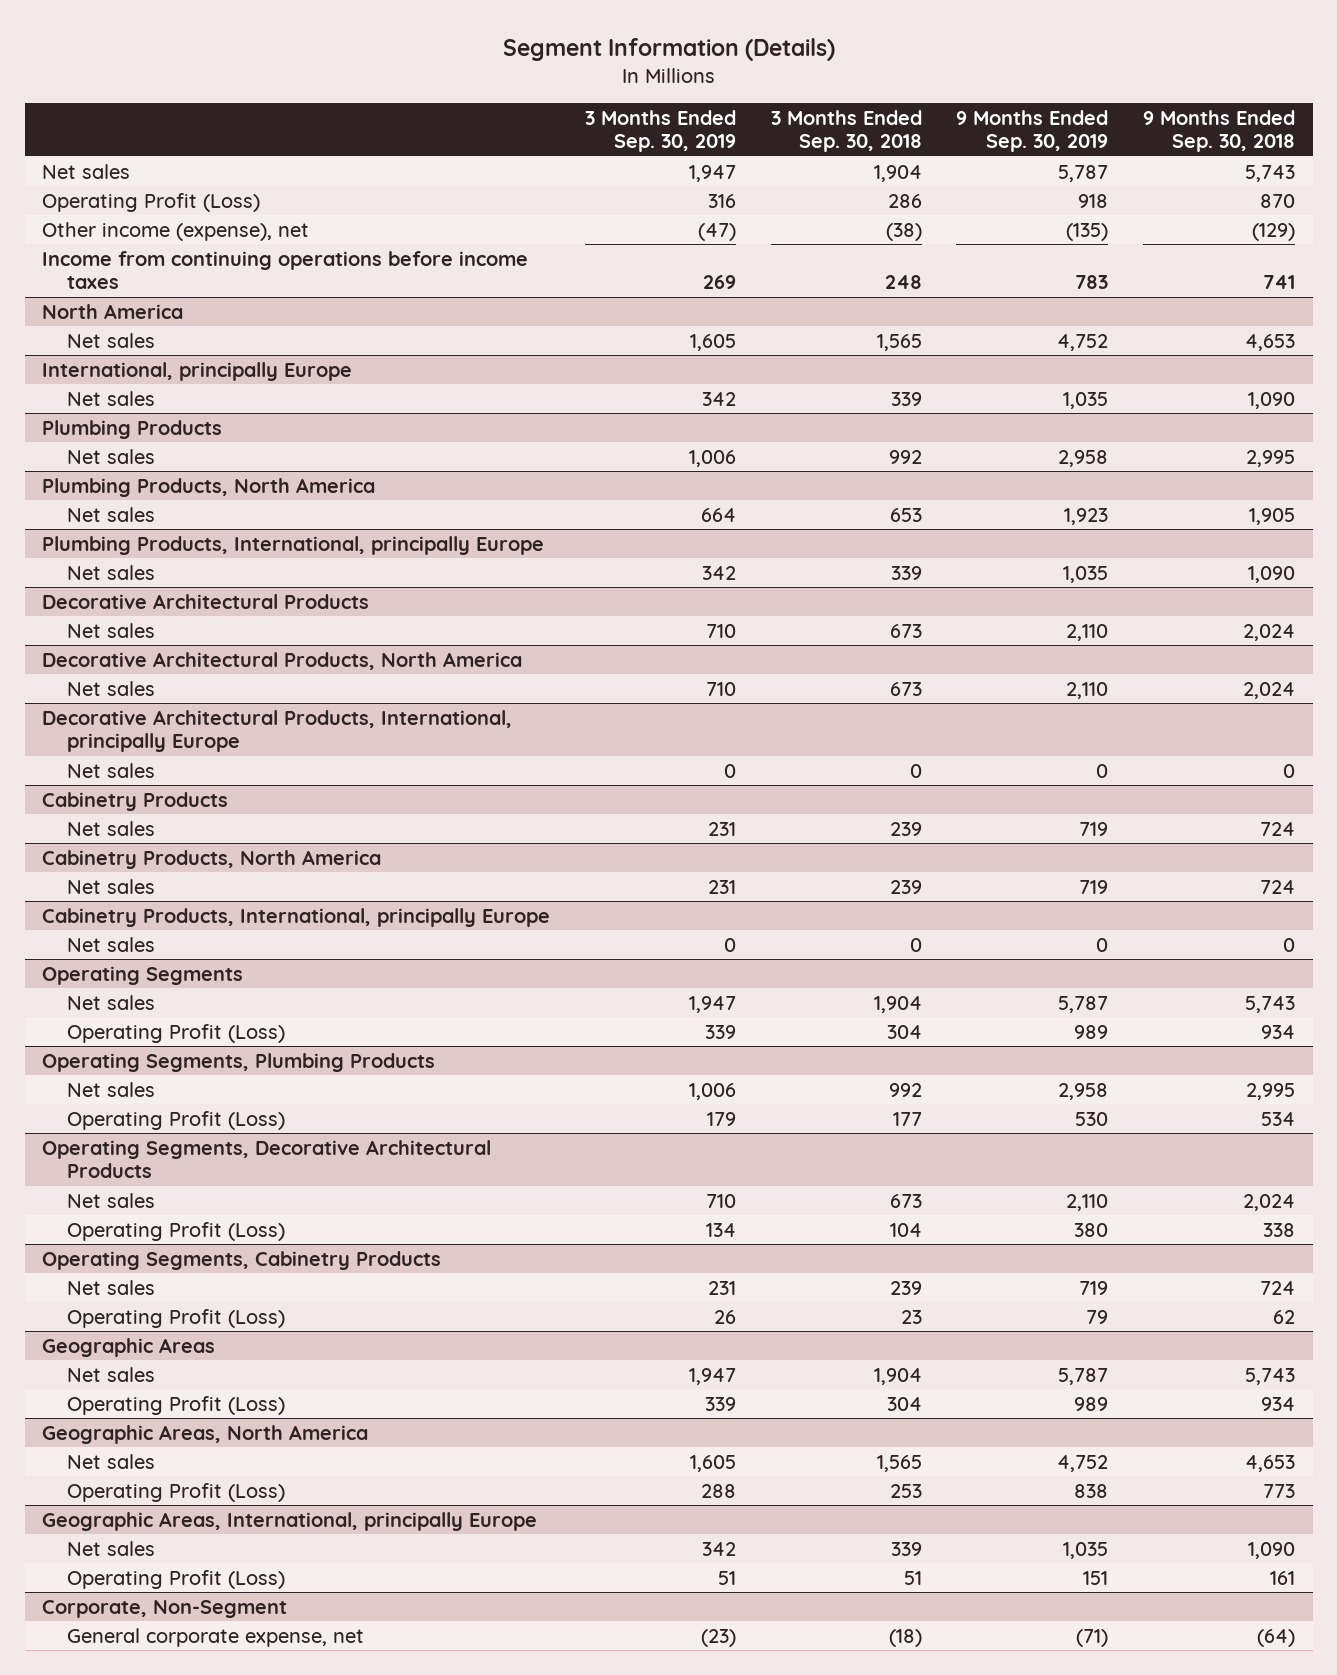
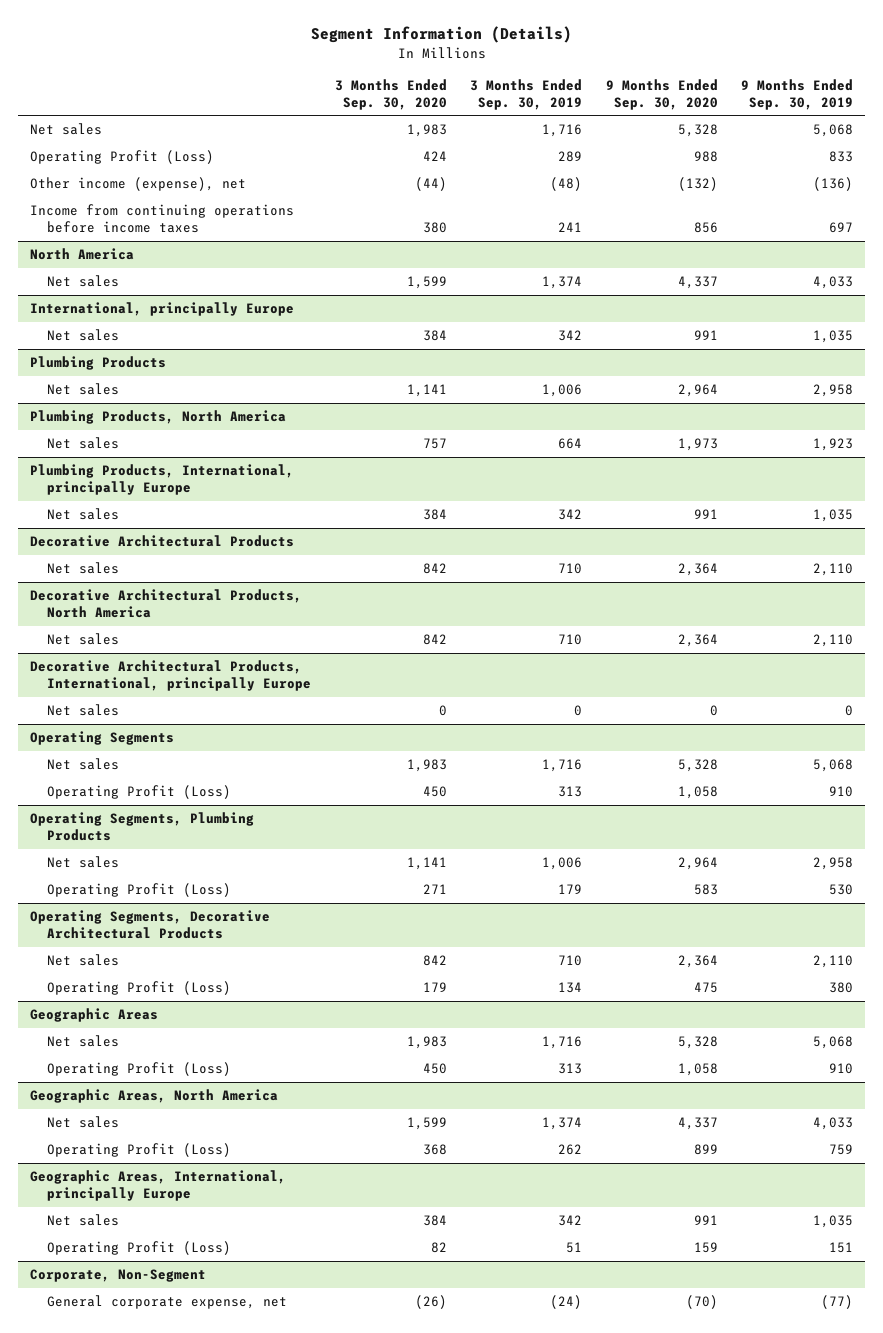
[770,109,922,153] 3 Months Ended Sep. 30, 2018 -> none
[1143,109,1296,153] 9 Months Ended Sep. 30, 2018 -> none
none -> [334,78,447,110] 3 Months Ended Sep. 30, 2020
none -> [605,78,718,110] 9 Months Ended Sep. 30, 2020
[688,164,736,182] 1,947 -> [542,124,583,138] 1,716
[1058,164,1109,182] 5,787 -> [813,124,854,138] 5,068
[707,193,736,208] 316 -> [558,151,583,163] 289
[1078,193,1109,208] 918 -> [829,151,854,163] 833
[697,222,736,241] (47) -> [550,177,583,192] (48)
[1066,222,1109,241] (135) -> [813,177,854,192] (136)
[702,275,736,290] 269 -> [558,221,583,232] 241
[1075,275,1109,290] 783 -> [829,221,854,233] 697
[689,333,736,351] 1,605 -> [542,276,583,290] 1,374
[1057,333,1109,351] 4,752 -> [813,276,854,290] 4,033
[42,791,229,811] Cabinetry Products -> none
[66,820,155,836] Net sales -> none
[42,849,382,869] Cabinetry Products, North America -> none
[66,878,155,894] Net sales -> none
[42,907,551,927] Cabinetry Products, International, principally Europe -> none
[66,936,155,952] Net sales -> none
[688,995,736,1013] 1,947 -> [542,759,583,773] 1,716
[1058,995,1109,1013] 5,787 -> [813,759,854,773] 5,068
[704,1024,736,1039] 339 -> [558,786,583,798] 313
[1074,1024,1109,1039] 989 -> [829,786,854,798] 910
[42,1250,442,1270] Operating Segments, Cabinetry Products -> none
[66,1279,155,1295] Net sales -> none
[66,1308,285,1328] Operating Profit (Loss) -> none
[688,1367,736,1385] 1,947 -> [542,1036,583,1050] 1,716
[1058,1367,1109,1385] 5,787 -> [813,1036,854,1050] 5,068
[704,1396,736,1411] 339 -> [558,1063,583,1075] 313
[1074,1396,1109,1411] 989 -> [829,1063,854,1075] 910
[689,1454,736,1472] 1,605 -> [542,1117,583,1131] 1,374
[1057,1454,1109,1472] 4,752 -> [813,1117,854,1131] 4,033
[700,1483,736,1498] 288 -> [558,1144,583,1156] 262
[1074,1483,1109,1498] 838 -> [829,1144,854,1156] 759
[700,1628,736,1647] (23) -> [550,1295,583,1310] (24)
[1076,1628,1109,1647] (71) -> [821,1295,854,1310] (77)

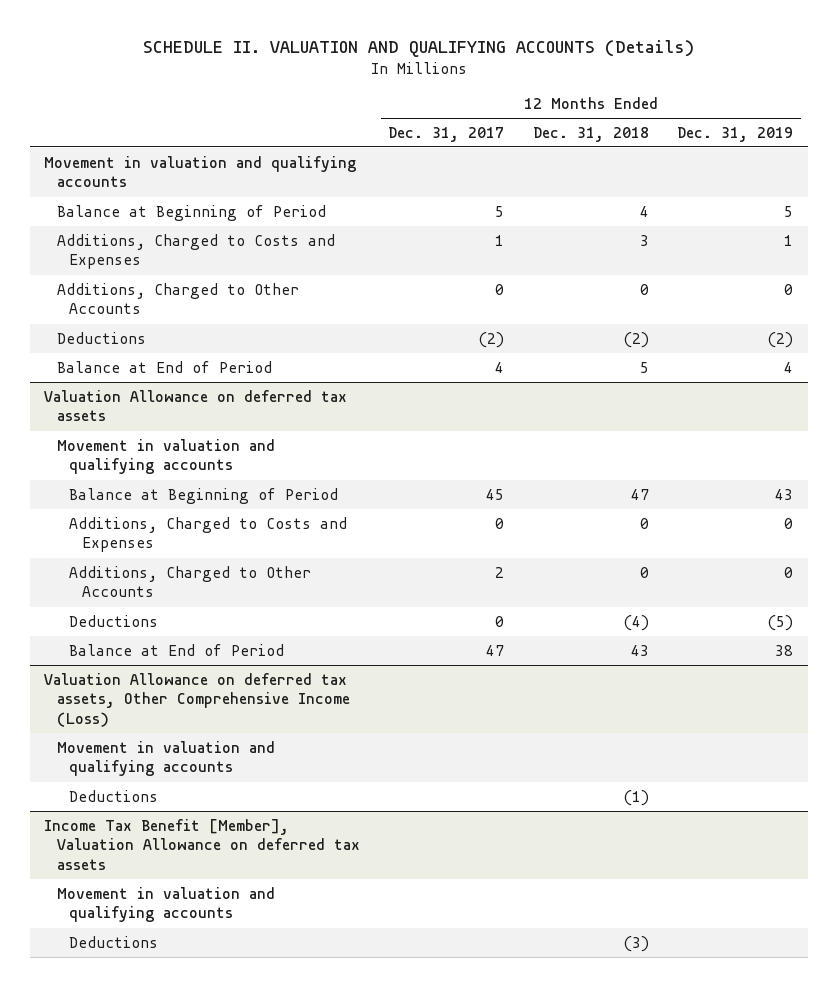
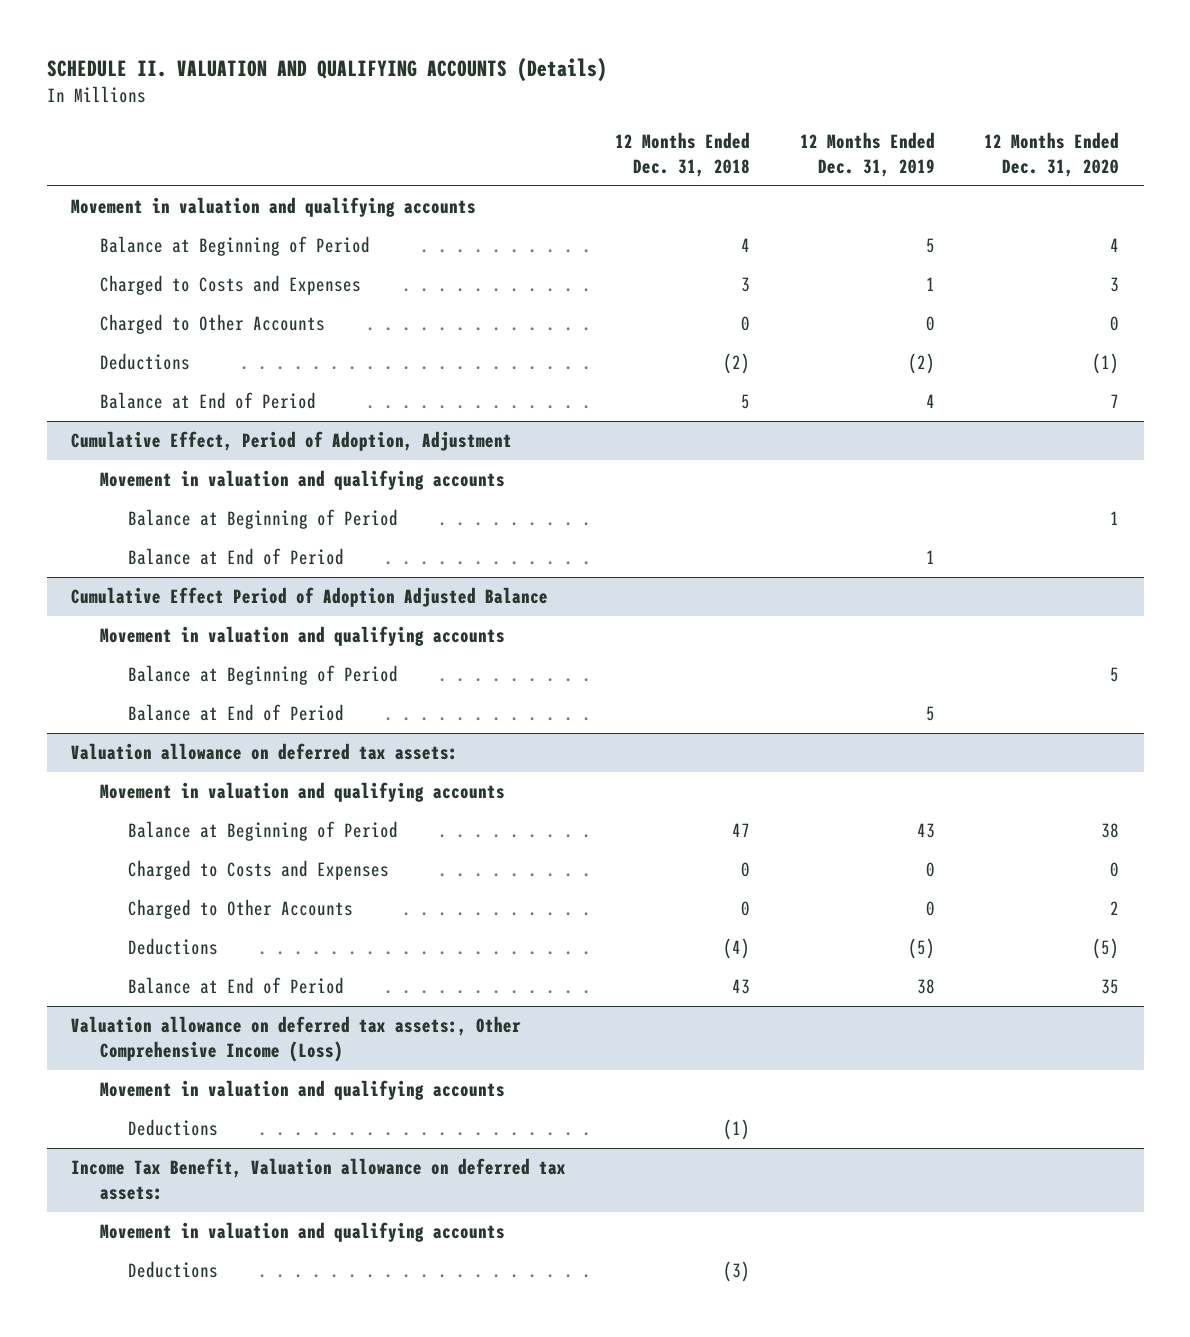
[388,126,505,142] Dec. 31, 2017 -> none
none -> [984,131,1120,177] 12 Months Ended Dec. 31, 2020
[56,233,335,270] Additions, Charged to Costs and Expenses -> [99,275,361,296] Charged to Costs and Expenses
[56,282,299,315] Additions, Charged to Other Accounts -> [99,314,325,335] Charged to Other Accounts
[43,389,347,422] Valuation Allowance on deferred tax assets -> none
none -> [71,431,513,452] Cumulative Effect, Period of Adoption, Adjustment
none -> [128,509,399,530] Balance at Beginning of Period
none -> [128,548,345,566] Balance at End of Period
none -> [71,587,549,608] Cumulative Effect Period of Adoption Adjusted Balance
none -> [99,626,505,647] Movement in valuation and qualifying accounts
none -> [128,665,399,686] Balance at Beginning of Period
none -> [128,704,345,722] Balance at End of Period
none -> [71,743,459,761] Valuation allowance on deferred tax assets:
none -> [99,782,505,803] Movement in valuation and qualifying accounts
[69,516,348,553] Additions, Charged to Costs and Expenses -> [128,860,390,881] Charged to Costs and Expenses
[69,565,312,598] Additions, Charged to Other Accounts -> [128,899,354,920] Charged to Other Accounts
[43,672,350,727] Valuation Allowance on deferred tax assets, Other Comprehensive Income (Loss) -> [71,1016,522,1063] Valuation allowance on deferred tax assets:, Other Comprehensive Income (Loss)
[43,818,360,870] Income Tax Benefit [Member], Valuation Allowance on deferred tax assets -> [71,1158,567,1201] Income Tax Benefit, Valuation allowance on deferred tax assets:

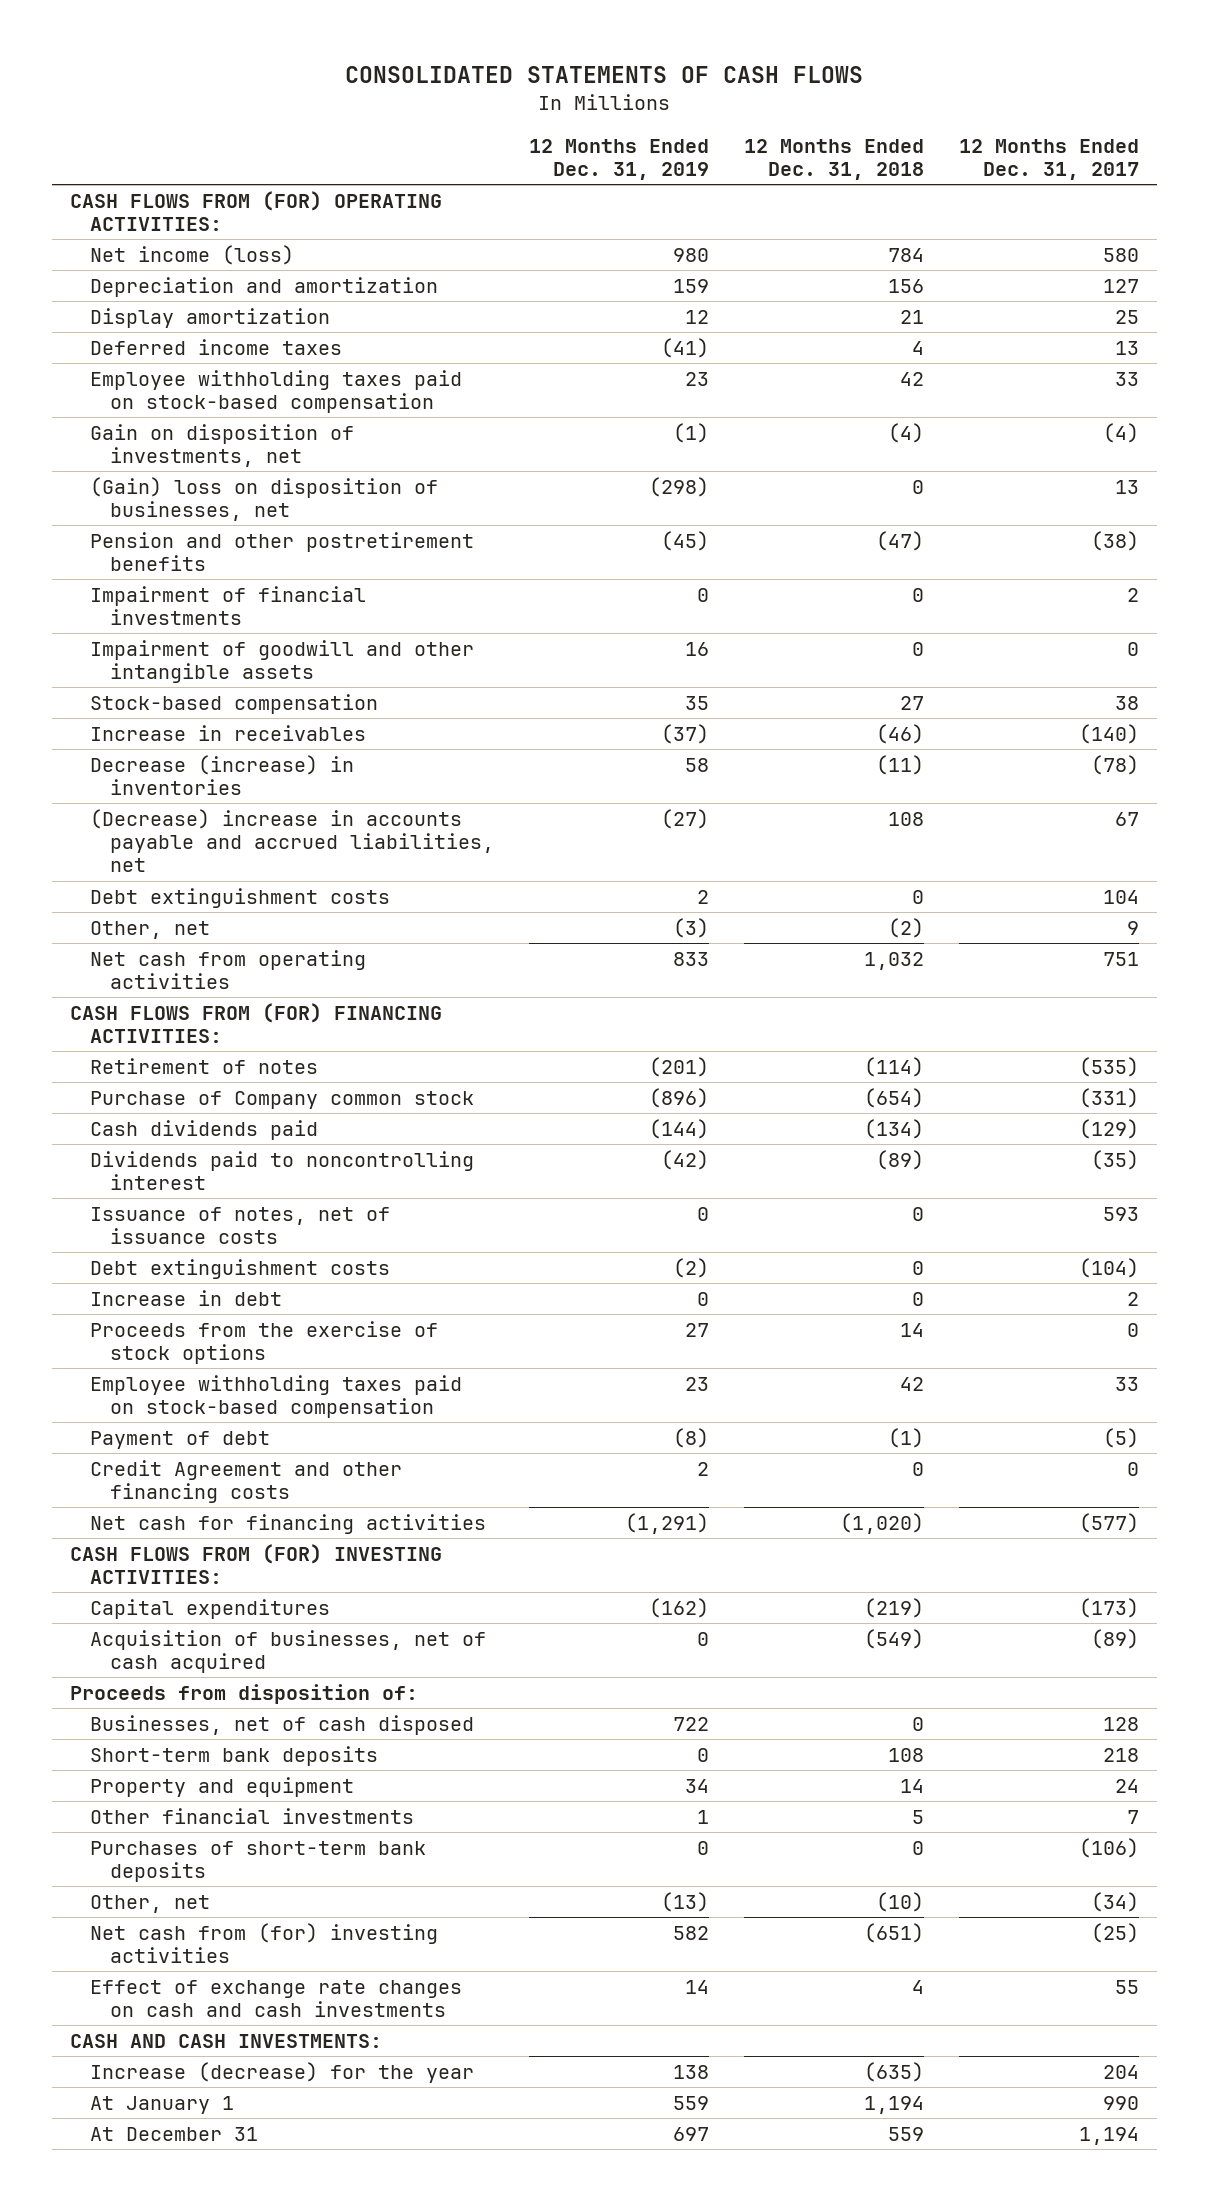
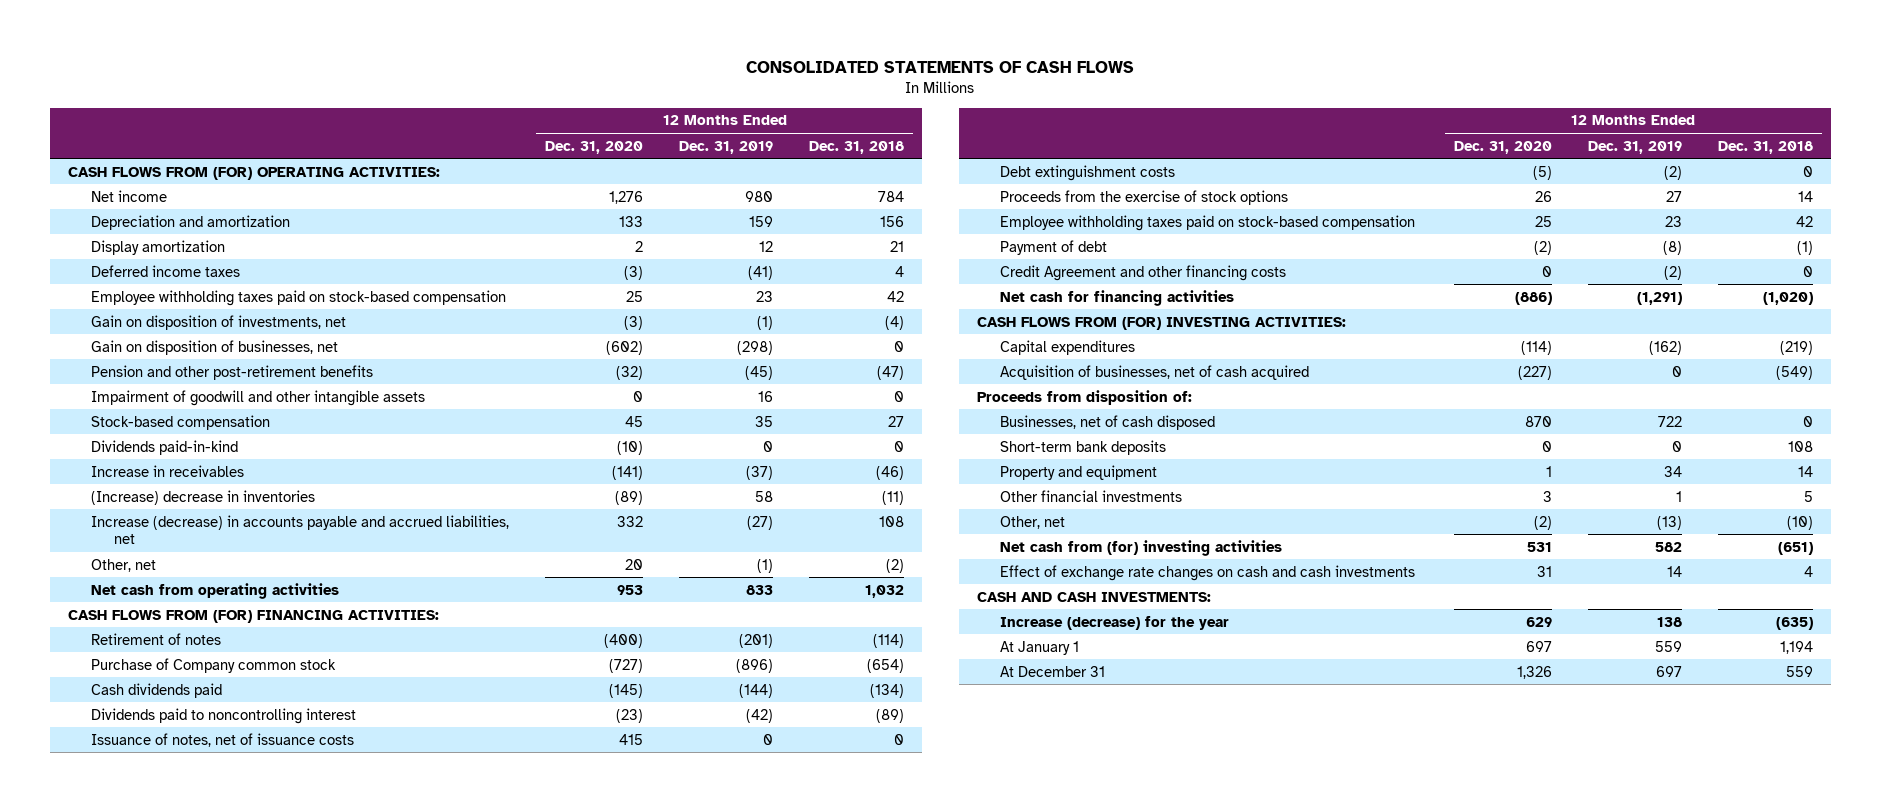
[959,138,1140,180] 12 Months Ended Dec. 31, 2017 -> none
none -> [545,140,644,154] Dec. 31, 2020
[89,244,294,265] Net income (loss) -> [91,189,168,202] Net income
[89,585,366,626] Impairment of financial investments -> none
[89,476,438,522] (Gain) loss on disposition of businesses, net -> [91,339,339,355] Gain on disposition of businesses, net
[89,531,474,572] Pension and other postretirement benefits -> [91,364,374,380] Pension and other post-retirement benefits
none -> [91,439,239,455] Dividends paid-in-kind
[89,887,390,908] Debt extinguishment costs -> none
[89,754,354,796] Decrease (increase) in inventories -> [91,489,316,505] (Increase) decrease in inventories
[89,808,494,873] (Decrease) increase in accounts payable and accrued liabilities, net -> [91,514,510,544] Increase (decrease) in accounts payable and accrued liabilities, net
[672,917,709,938] (3) -> [757,558,774,573] (1)
[89,1289,282,1306] Increase in debt -> none
[696,1461,709,1476] 2 -> [1663,265,1682,280] (2)
[89,1840,426,1883] Purchases of short-term bank deposits -> none

